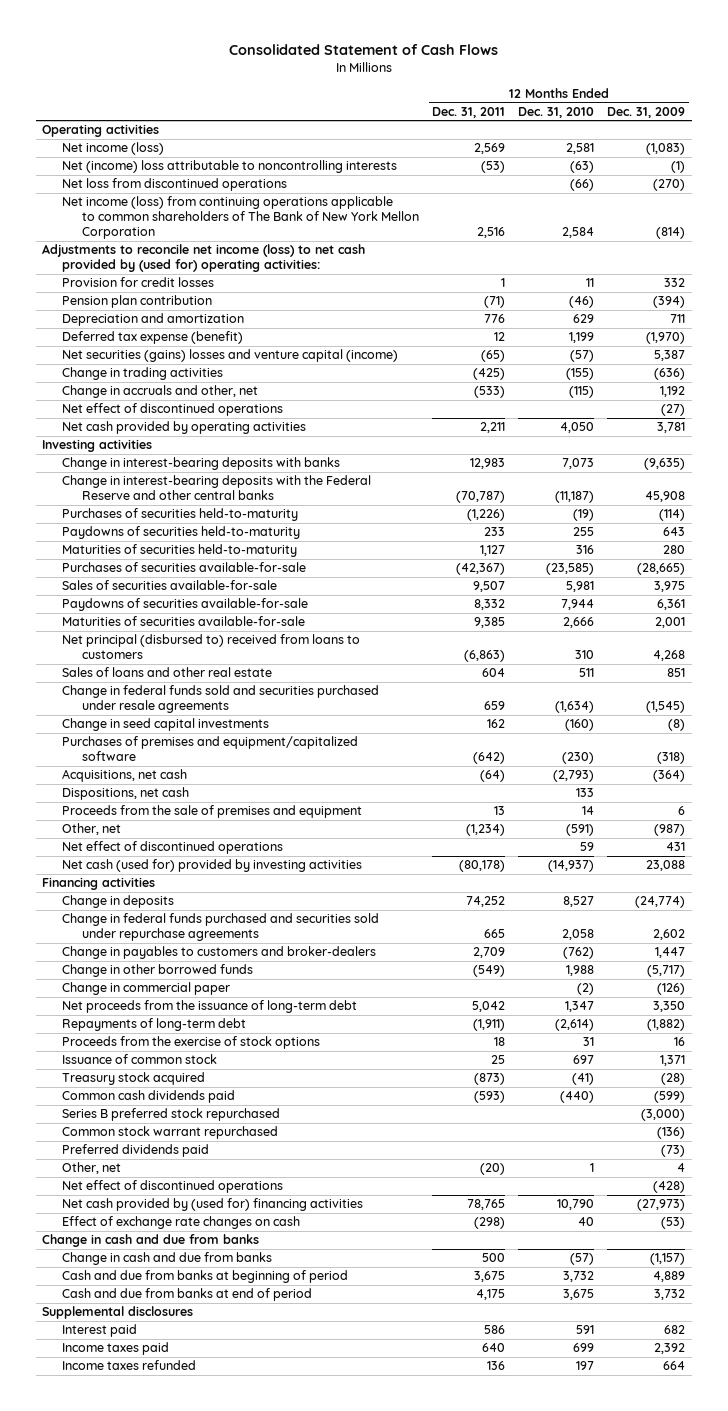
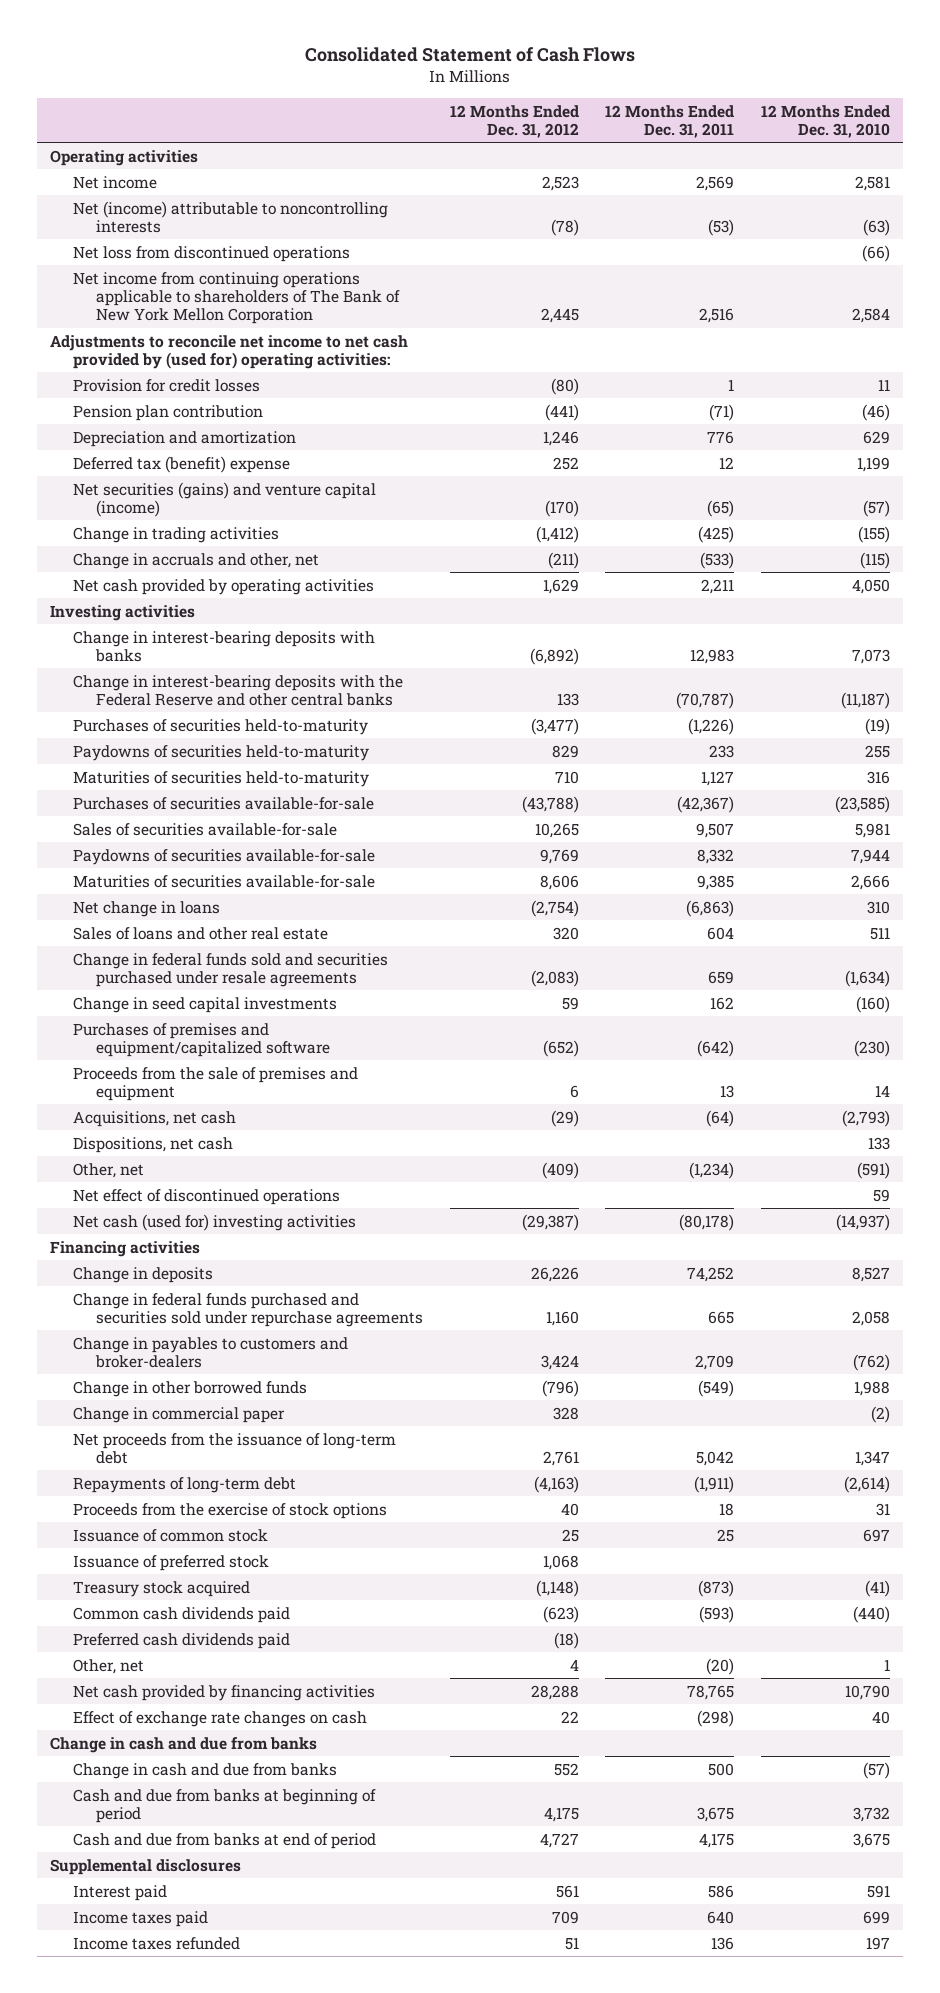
[607,106,686,118] Dec. 31, 2009 -> none
none -> [449,104,579,139] 12 Months Ended Dec. 31, 2012
[61,142,164,156] Net income (loss) -> [73,175,158,189] Net income
[61,160,397,174] Net (income) loss attributable to noncontrolling interests -> [73,200,389,233] Net (income) attributable to noncontrolling interests
[61,196,419,240] Net income (loss) from continuing operations applicable to common shareholders of The Bank of New York Mellon Corporation -> [73,271,401,325] Net income from continuing operations applicable to shareholders of The Bank of New York Mellon Corporation
[42,244,366,273] Adjustments to reconcile net income (loss) to net cash provided by (used for) operating activities: -> [49,334,408,369] Adjustments to reconcile net income to net cash provided by (used for) operating activities:
[61,331,243,345] Deferred tax expense (benefit) -> [73,455,291,473] Deferred tax (benefit) expense
[61,349,398,363] Net securities (gains) losses and venture capital (income) -> [73,481,377,517] Net securities (gains) and venture capital (income)
[61,403,283,417] Net effect of discontinued operations -> none
[61,634,360,660] Net principal (disbursed to) received from loans to customers -> [73,900,221,917] Net change in loans
[61,805,362,819] Proceeds from the sale of premises and equipment -> [73,1066,359,1101] Proceeds from the sale of premises and equipment
[61,859,362,873] Net cash (used for) provided by investing activities -> [73,1213,357,1231] Net cash (used for) investing activities
none -> [73,1554,270,1571] Issuance of preferred stock
[61,1108,280,1122] Series B preferred stock repurchased -> none
[61,1126,278,1140] Common stock warrant repurchased -> none
[61,1144,209,1158] Preferred dividends paid -> [73,1632,291,1649] Preferred cash dividends paid
[61,1180,283,1194] Net effect of discontinued operations -> none
[61,1198,363,1212] Net cash provided by (used for) financing activities -> [73,1684,376,1701] Net cash provided by financing activities

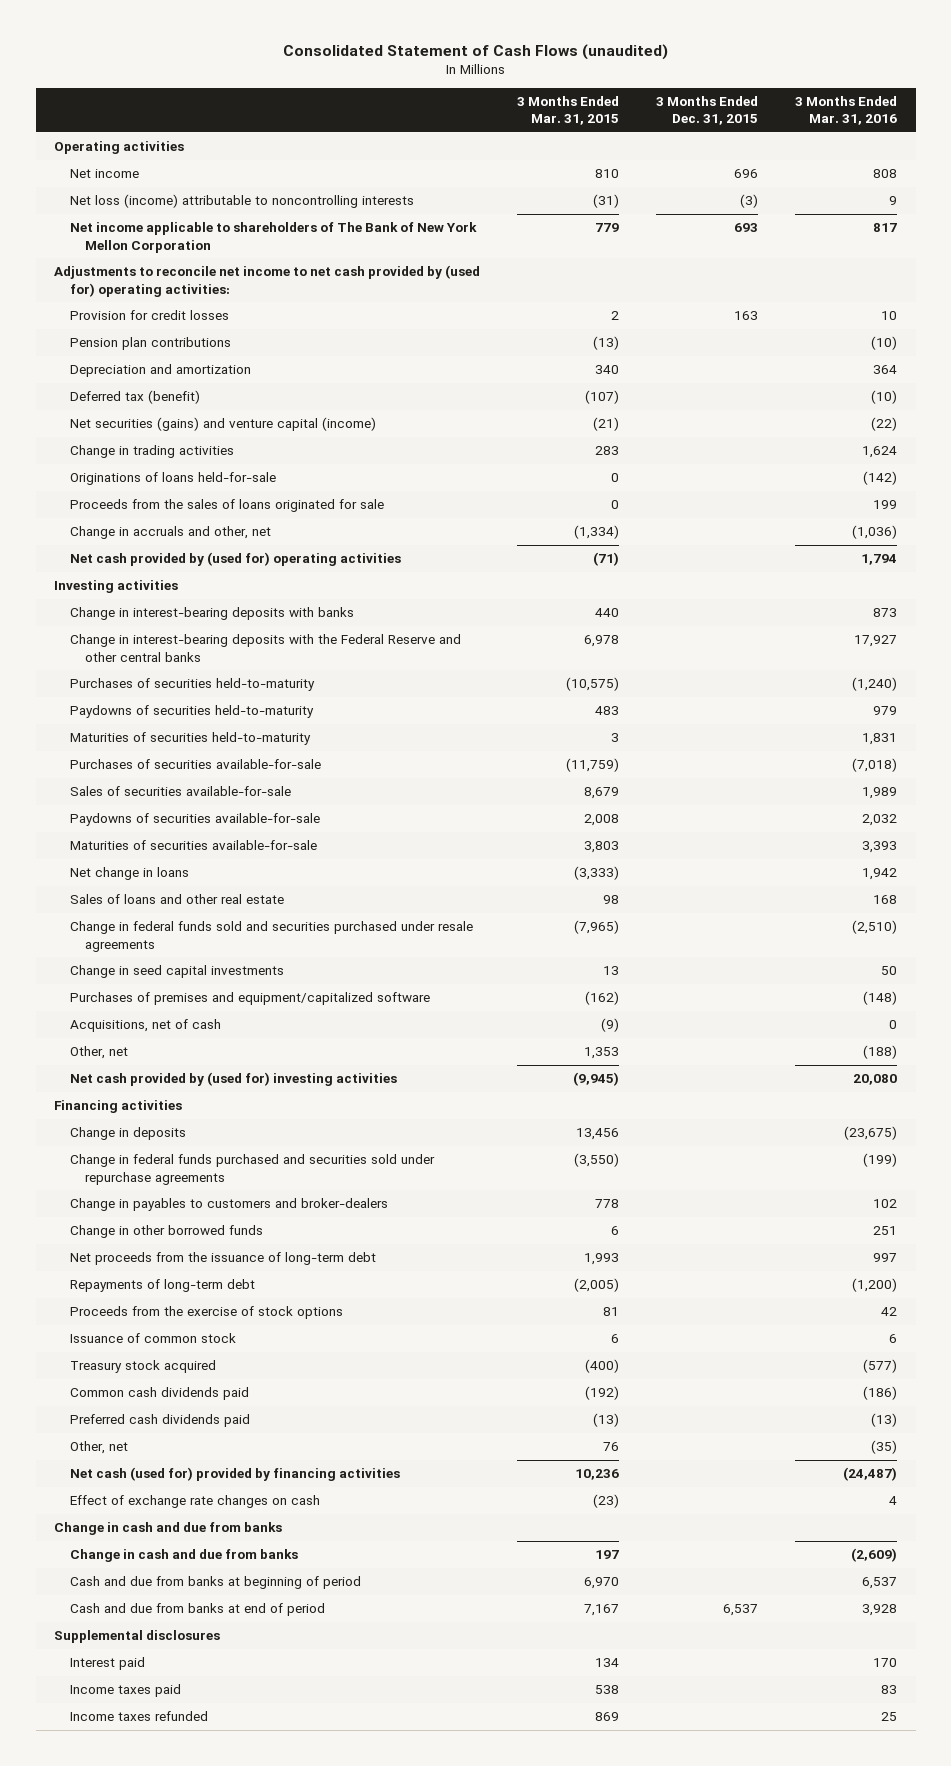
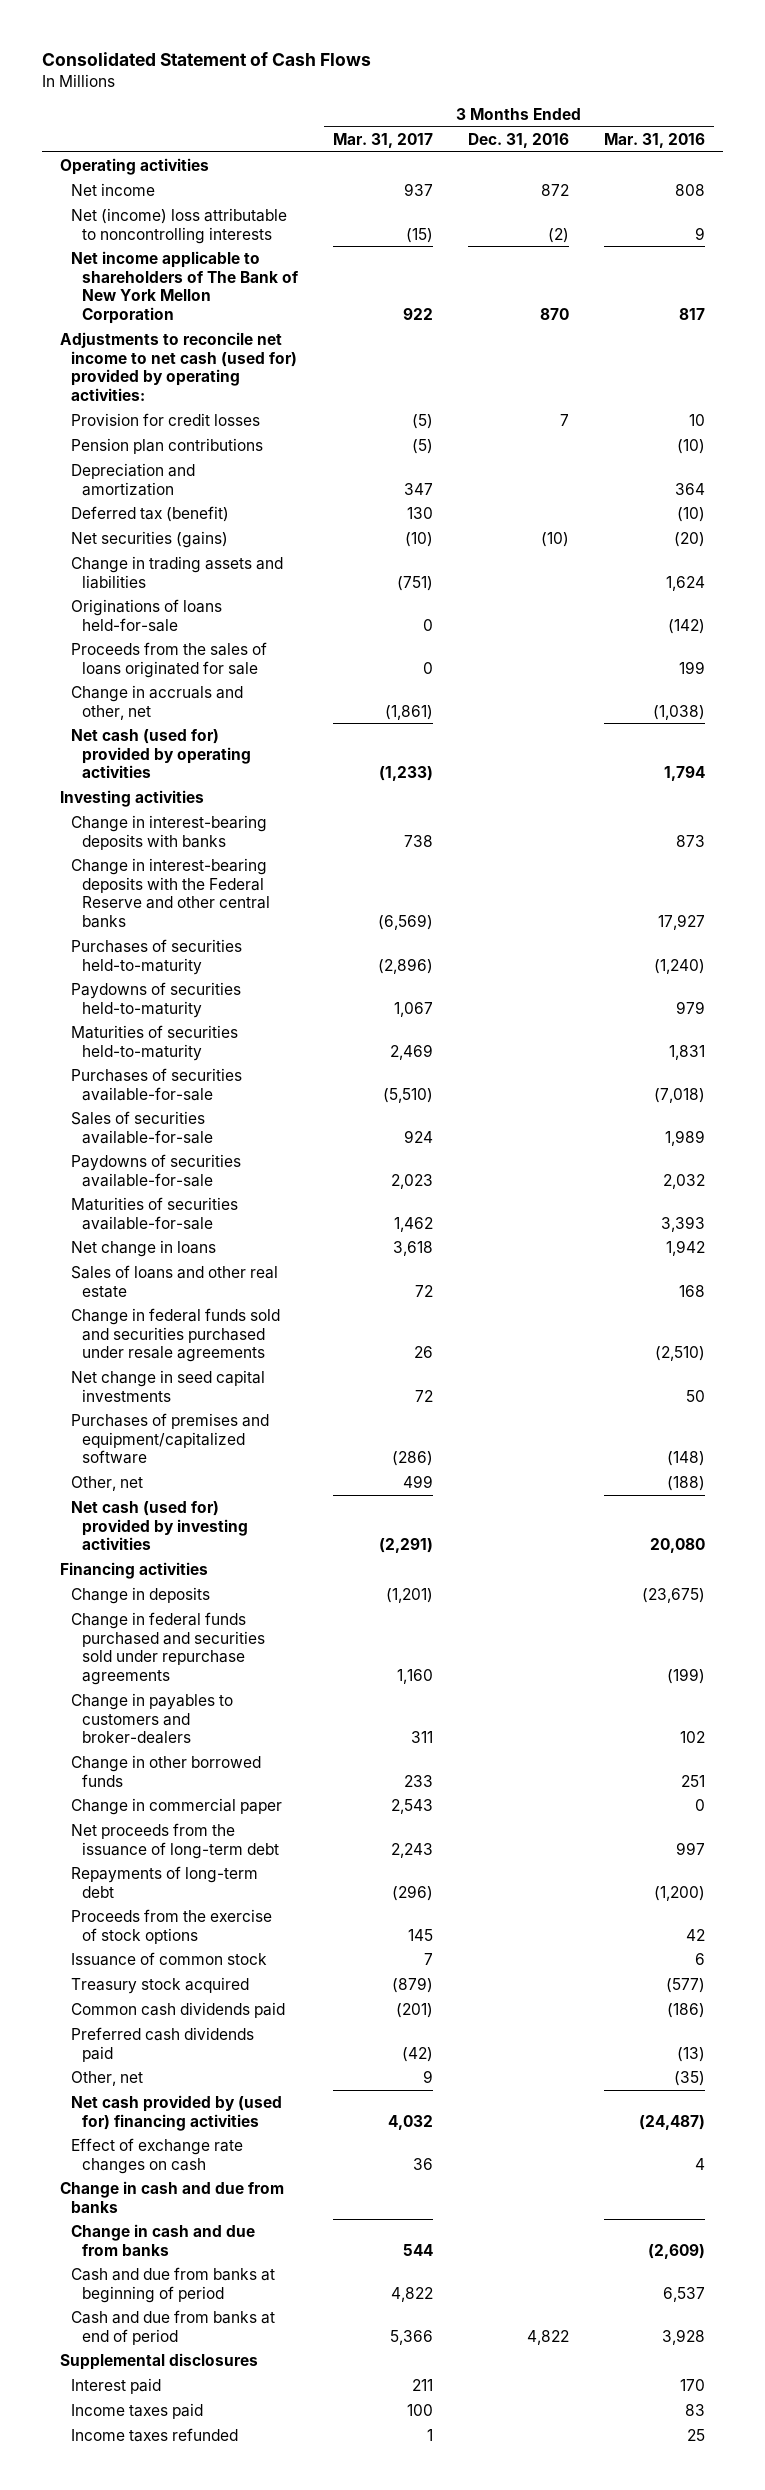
[282,44,668,61] Consolidated Statement of Cash Flows (unaudited) -> [42,52,372,67] Consolidated Statement of Cash Flows
[517,95,620,126] 3 Months Ended Mar. 31, 2015 -> none
[656,95,759,126] 3 Months Ended Dec. 31, 2015 -> none
none -> [333,132,434,148] Mar. 31, 2017
none -> [468,132,570,148] Dec. 31, 2016
[69,194,414,209] Net loss (income) attributable to noncontrolling interests -> [71,207,288,244] Net (income) loss attributable to noncontrolling interests
[54,265,481,297] Adjustments to reconcile net income to net cash provided by (used for) operating activities: -> [59,331,298,401] Adjustments to reconcile net income to net cash (used for) provided by operating activities:
[69,417,376,432] Net securities (gains) and venture capital (income) -> none
none -> [71,530,229,548] Net securities (gains)
[69,445,234,459] Change in trading activities -> [71,555,284,589] Change in trading assets and liabilities
[852,525,898,540] (1,036) -> [653,704,706,720] (1,038)
[69,552,401,567] Net cash provided by (used for) operating activities -> [71,728,252,779] Net cash (used for) provided by operating activities
[69,965,284,979] Change in seed capital investments -> [71,1369,266,1402] Net change in seed capital investments
[69,1019,221,1033] Acquisitions, net of cash -> none
[69,1072,397,1087] Net cash provided by (used for) investing activities -> [71,1500,249,1551] Net cash (used for) provided by investing activities
none -> [71,1797,283,1815] Change in commercial paper
[69,1467,400,1482] Net cash (used for) provided by financing activities -> [71,2094,283,2131] Net cash provided by (used for) financing activities

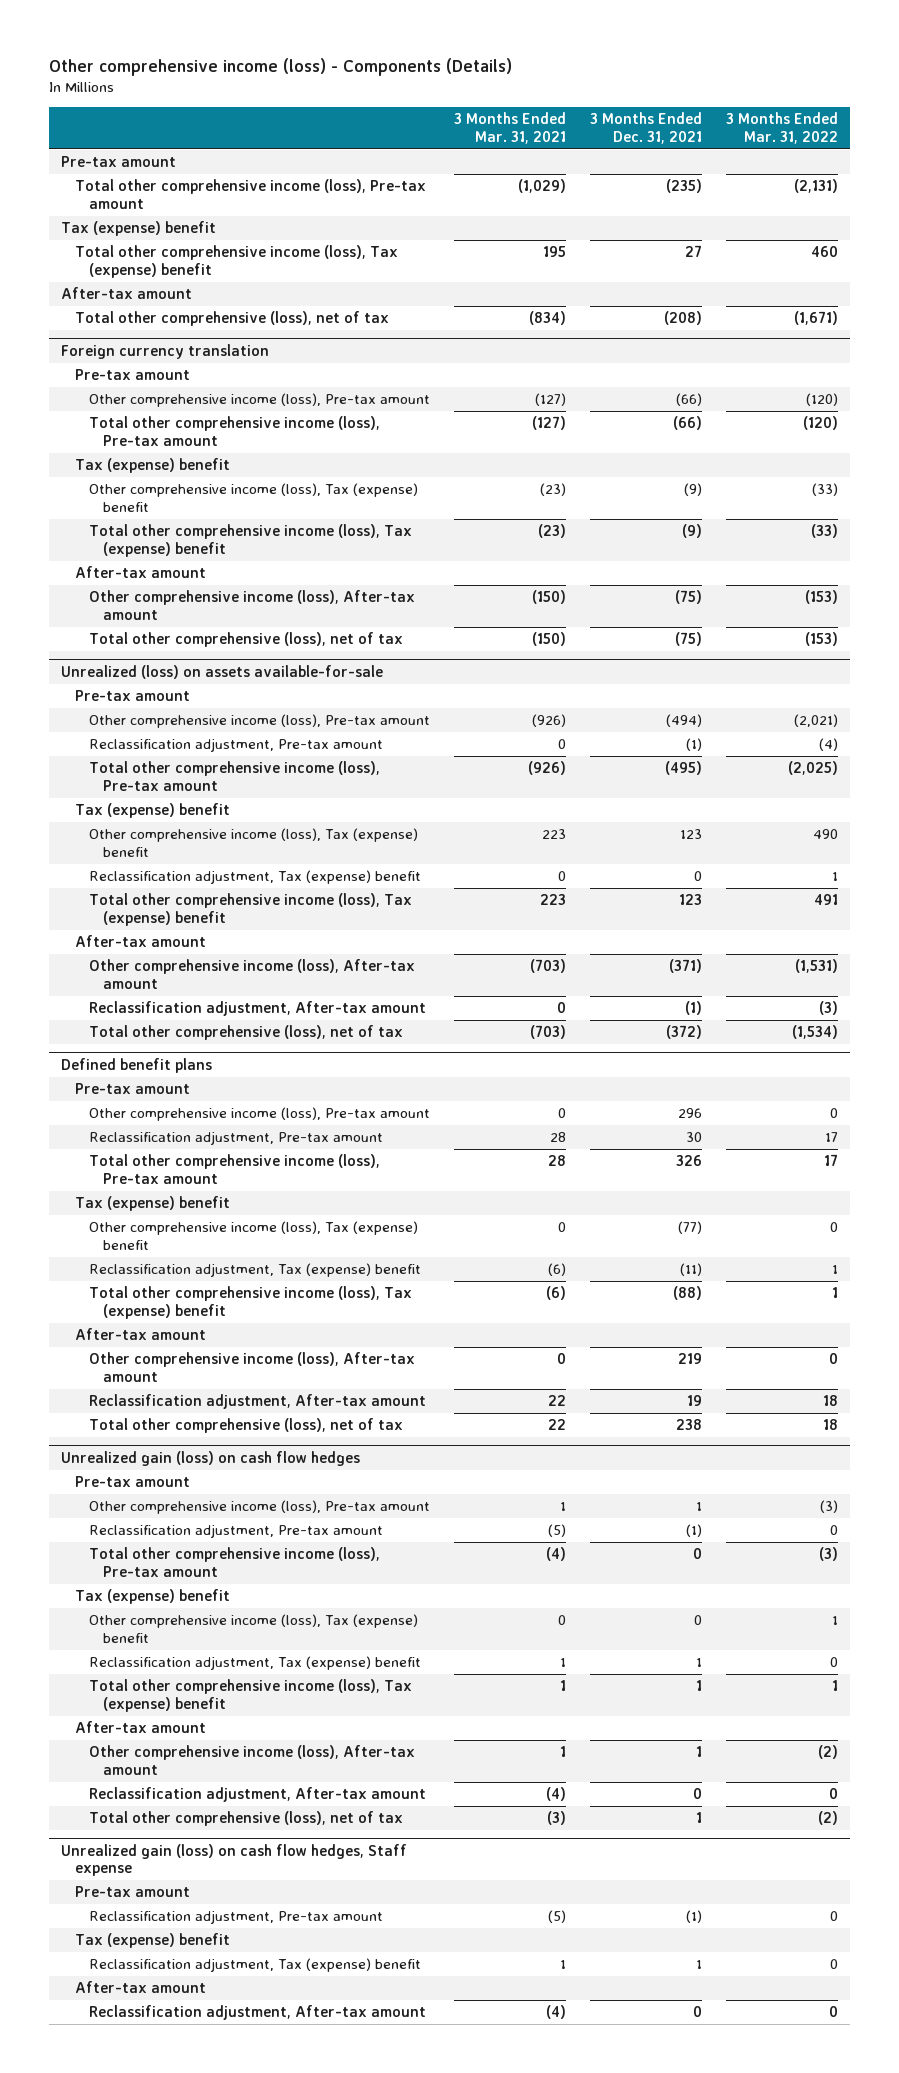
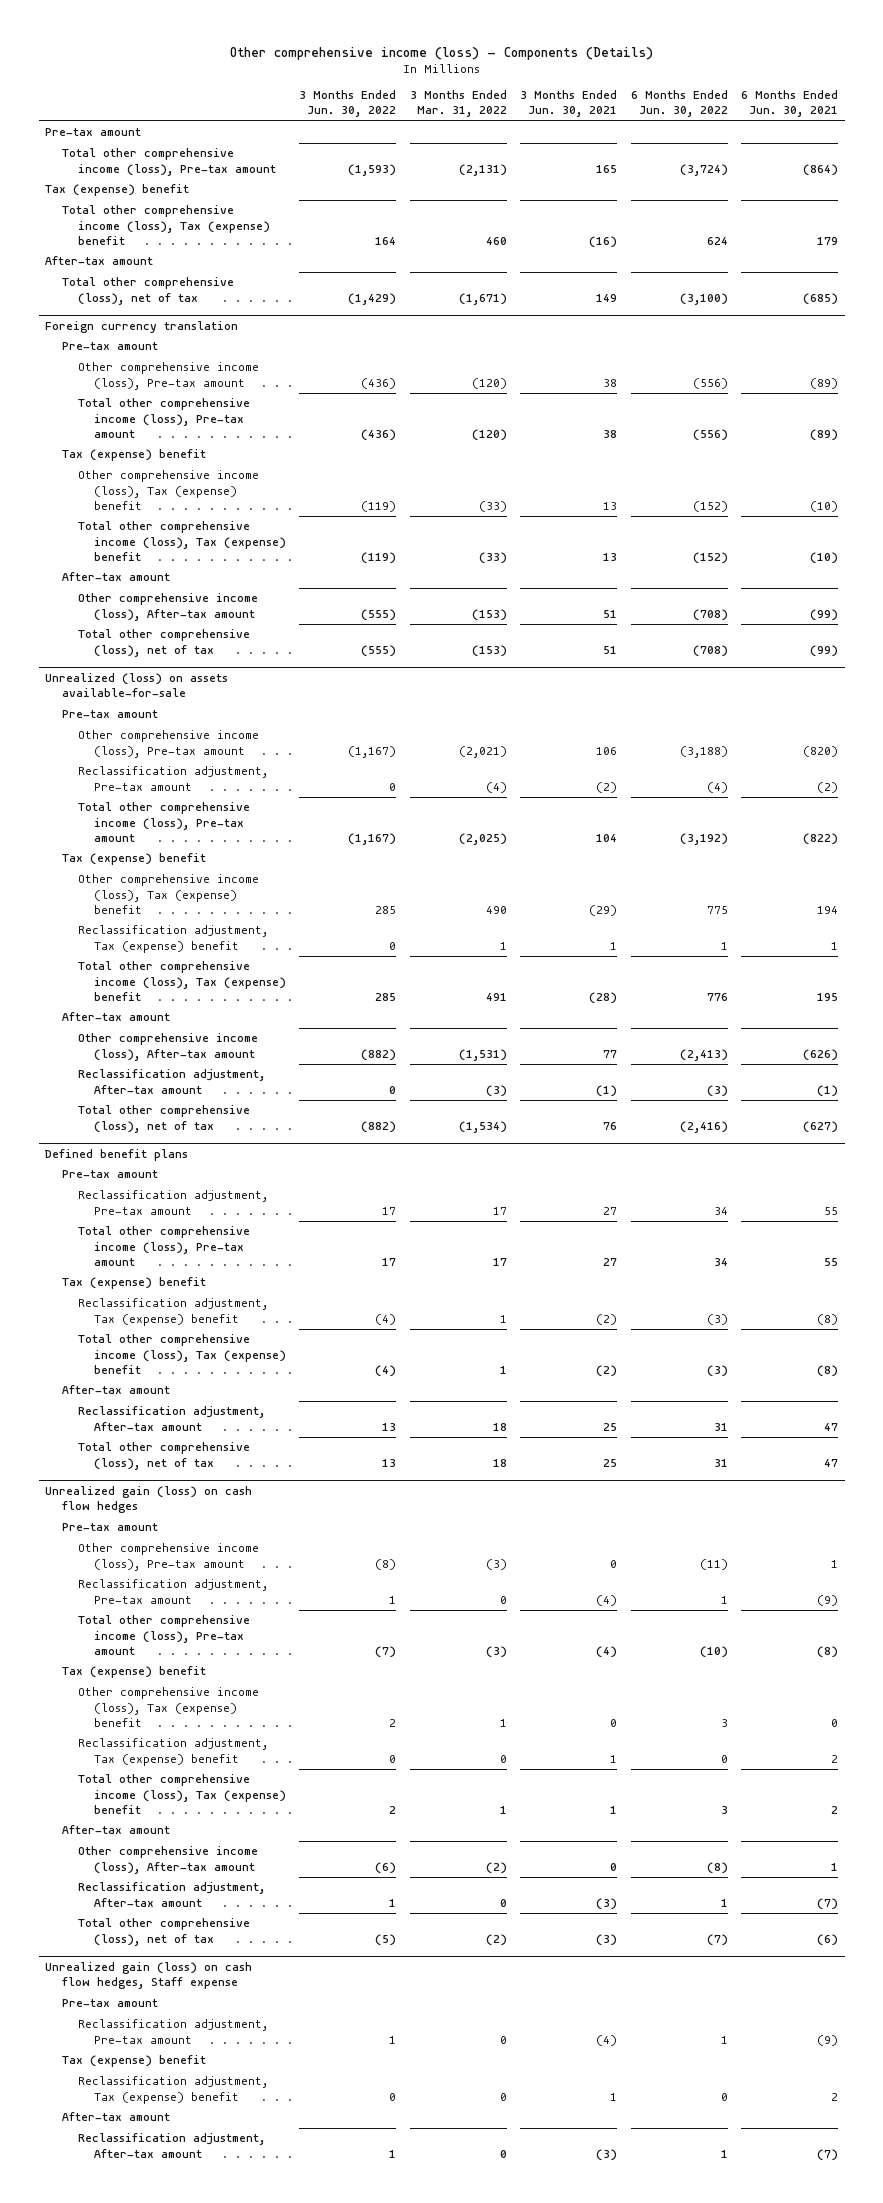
[453,112,566,144] 3 Months Ended Mar. 31, 2021 -> none
[589,112,702,144] 3 Months Ended Dec. 31, 2021 -> none
none -> [299,90,397,118] 3 Months Ended Jun. 30, 2022
none -> [520,90,618,118] 3 Months Ended Jun. 30, 2021
none -> [630,90,728,118] 6 Months Ended Jun. 30, 2022
none -> [740,90,838,118] 6 Months Ended Jun. 30, 2021
[88,1107,430,1122] Other comprehensive income (loss), Pre-tax amount -> none
[88,1221,418,1250] Other comprehensive income (loss), Tax (expense) benefit -> none
[88,1352,415,1382] Other comprehensive income (loss), After-tax amount -> none

